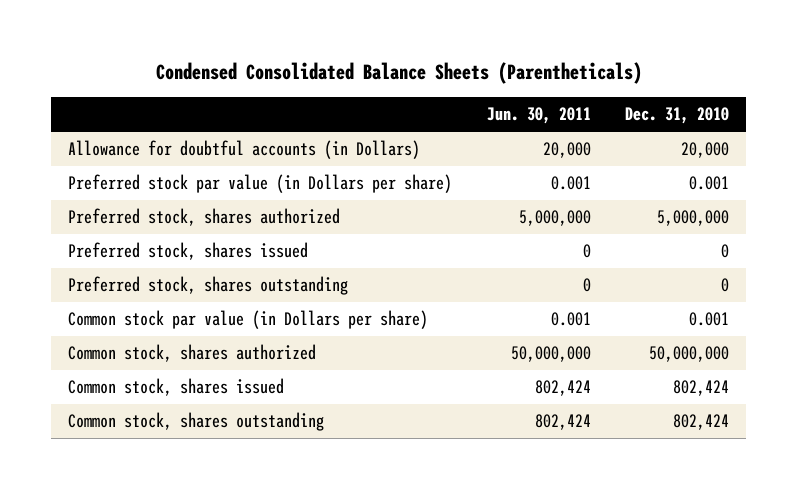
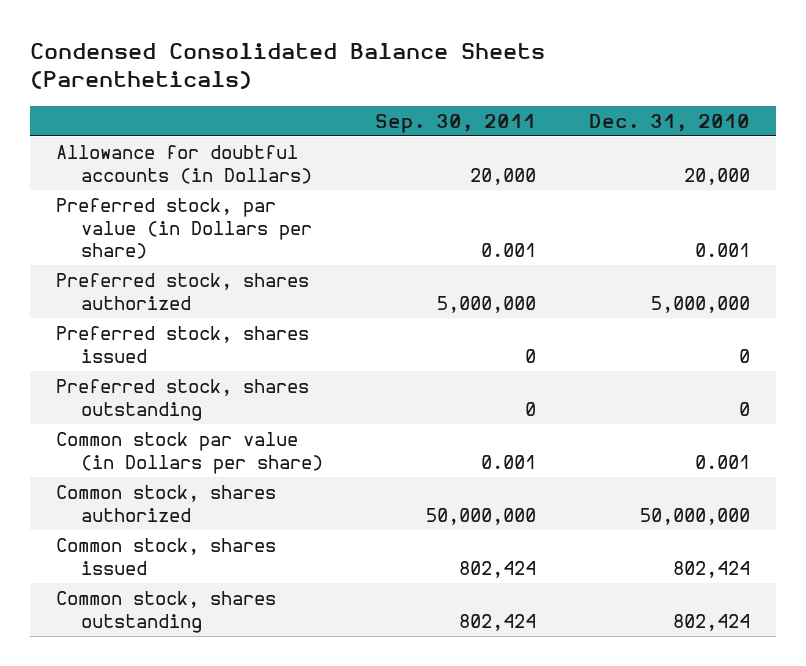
[486,107,591,125] Jun. 30, 2011 -> none
none -> [375,113,537,133] Sep. 30, 2011
[68,174,453,194] Preferred stock par value (in Dollars per share) -> [56,197,313,260] Preferred stock, par value (in Dollars per share)

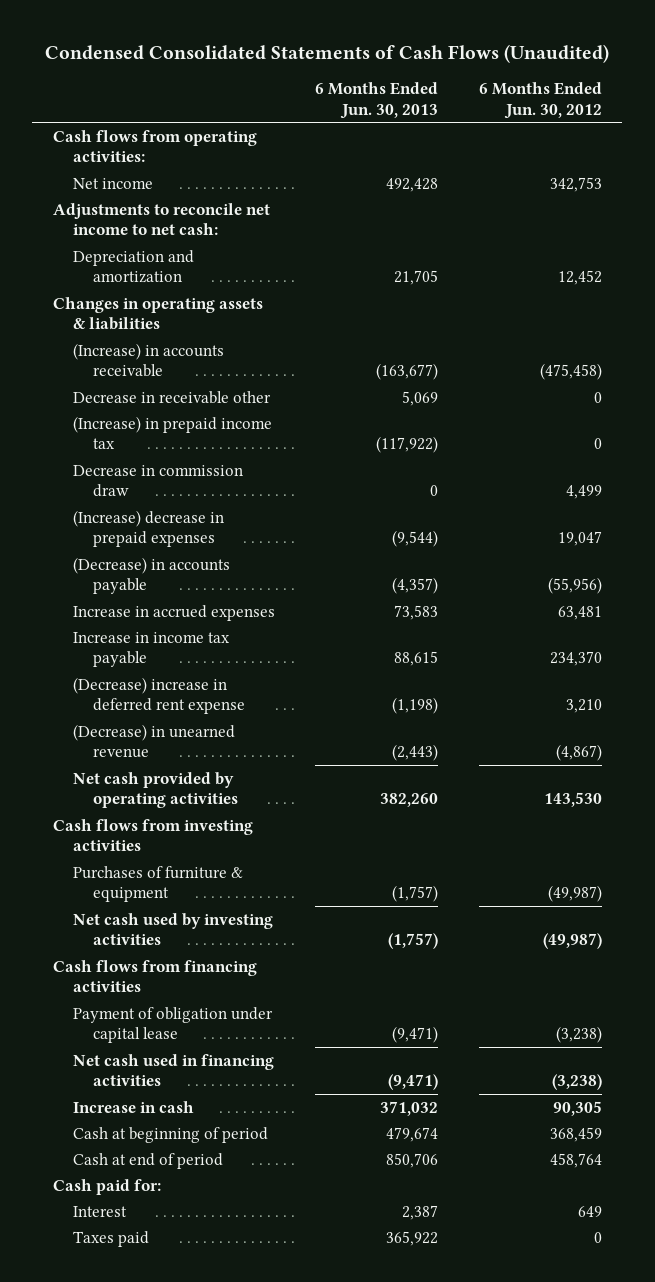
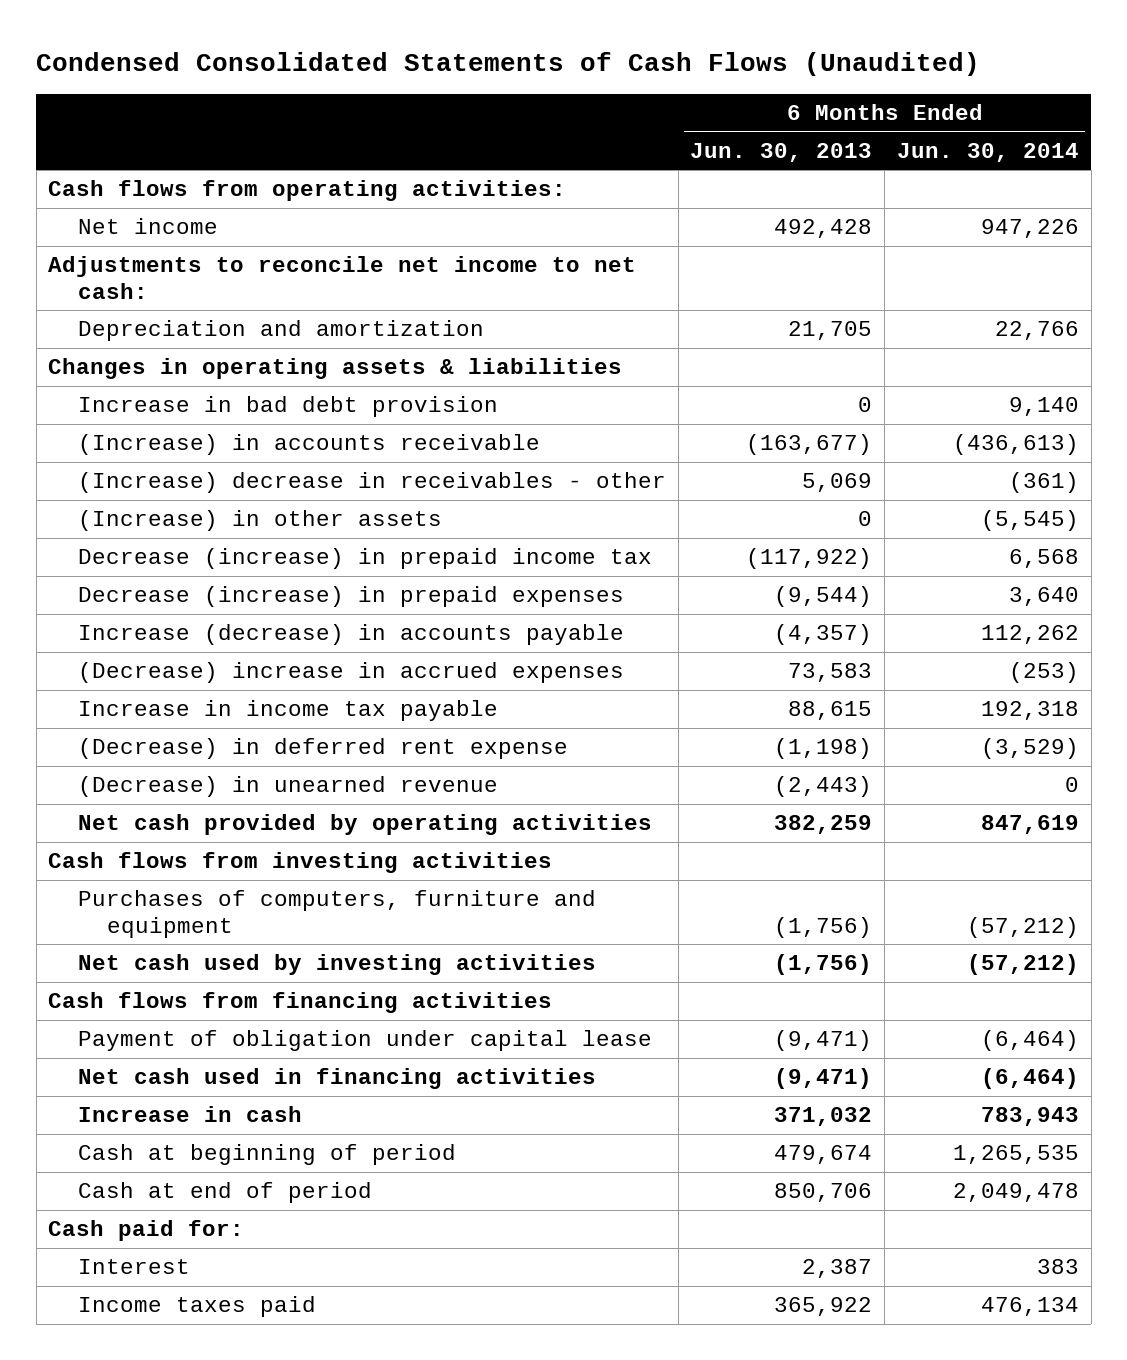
[479,82,603,119] 6 Months Ended Jun. 30, 2012 -> none
none -> [897,142,1080,162] Jun. 30, 2014
none -> [77,396,498,418] Increase in bad debt provision
[72,464,243,498] Decrease in commission draw -> none
[72,390,271,404] Decrease in receivable other -> [77,472,666,494] (Increase) decrease in receivables - other
none -> [77,510,442,532] (Increase) in other assets
[72,415,272,450] (Increase) in prepaid income tax -> [77,548,652,570] Decrease (increase) in prepaid income tax
[72,509,224,548] (Increase) decrease in prepaid expenses -> [77,586,624,608] Decrease (increase) in prepaid expenses
[72,556,230,595] (Decrease) in accounts payable -> [77,624,624,646] Increase (decrease) in accounts payable
[72,604,275,621] Increase in accrued expenses -> [77,662,624,684] (Decrease) increase in accrued expenses
[72,676,245,715] (Decrease) increase in deferred rent expense -> [77,738,568,760] (Decrease) in deferred rent expense
[380,793,439,808] 382,260 -> [774,815,873,835] 382,259
[72,865,243,903] Purchases of furniture & equipment -> [77,890,596,938] Purchases of computers, furniture and equipment
[392,885,439,903] (1,757) -> [774,916,873,938] (1,756)
[388,933,439,950] (1,757) -> [774,954,873,976] (1,756)
[72,1230,149,1247] Taxes paid -> [77,1296,316,1318] Income taxes paid

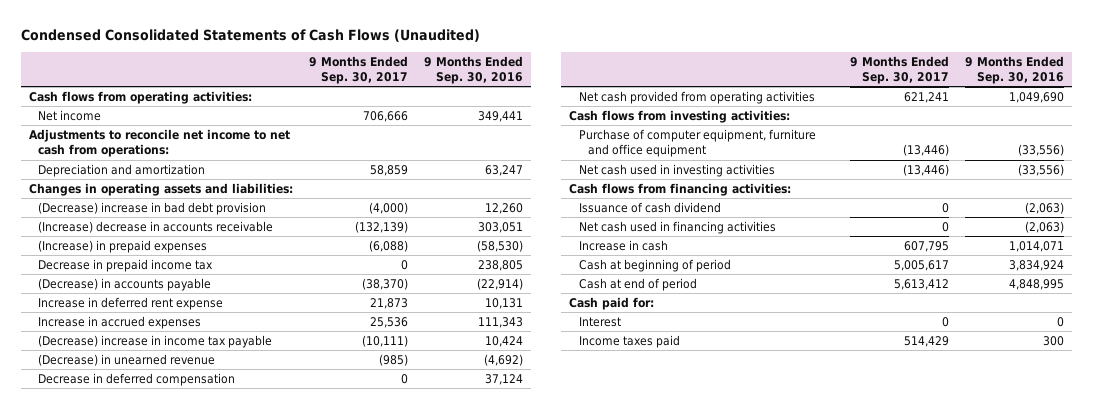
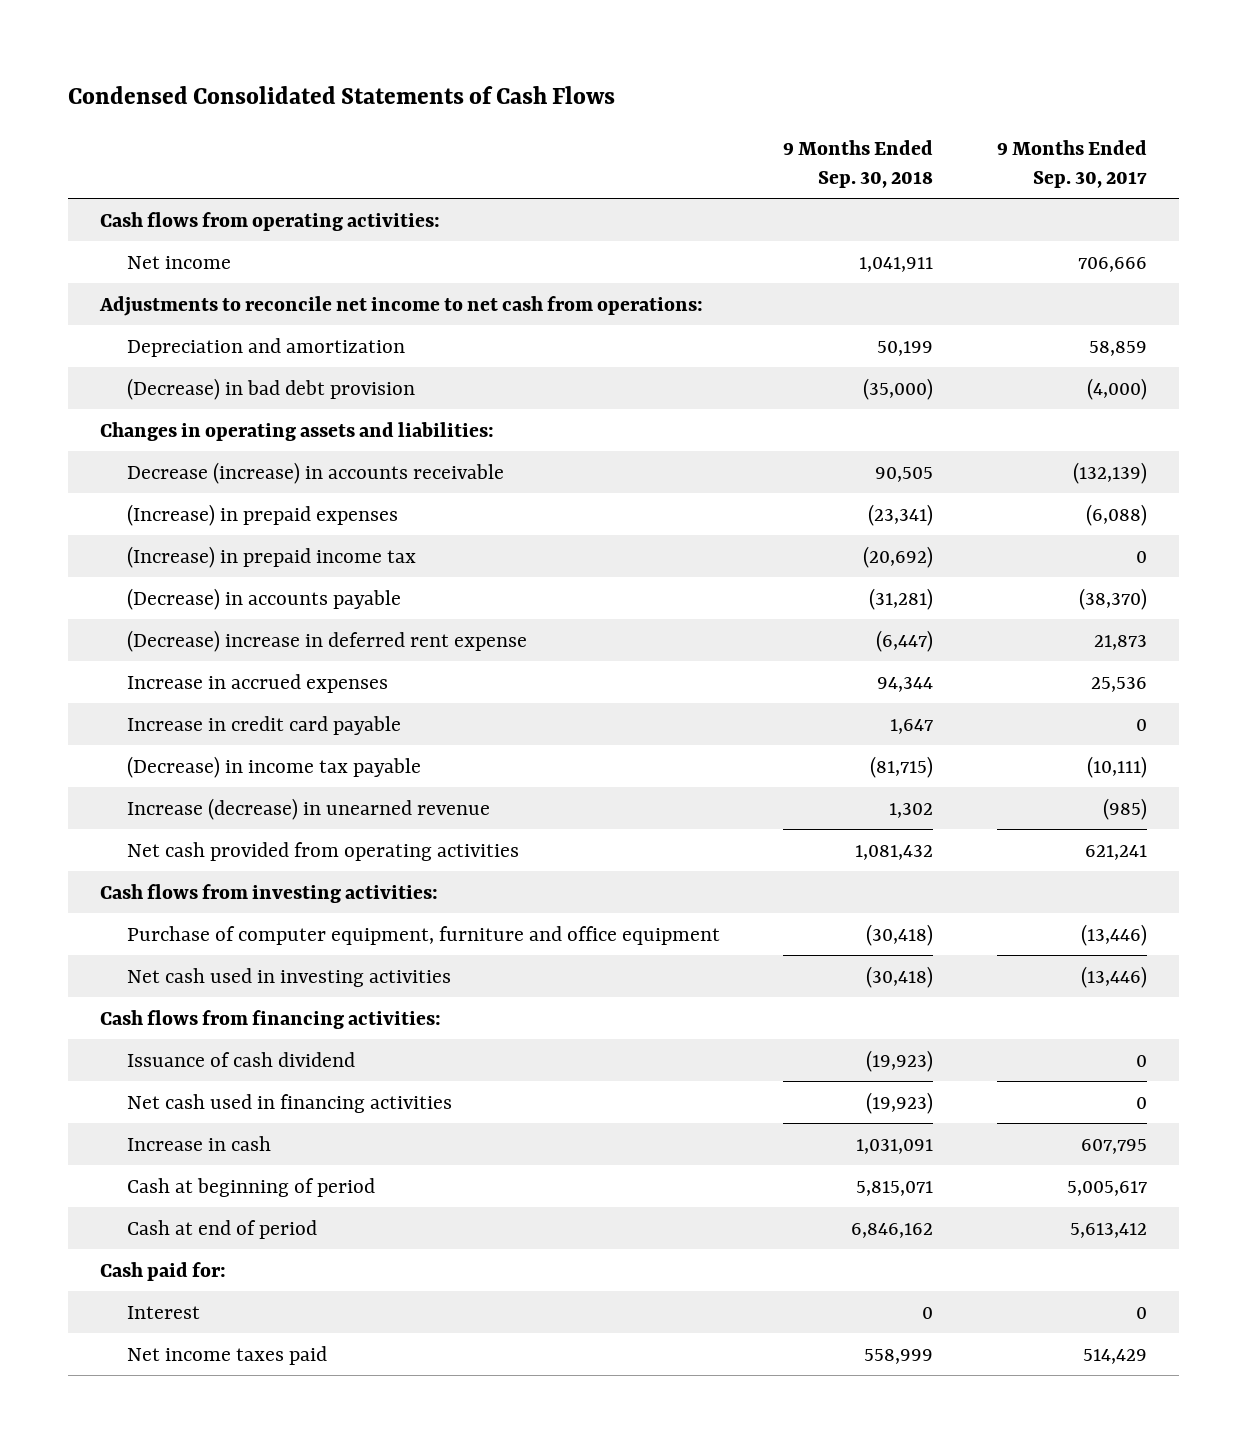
[20,28,480,42] Condensed Consolidated Statements of Cash Flows (Unaudited) -> [68,86,616,105] Condensed Consolidated Statements of Cash Flows
[424,55,524,85] 9 Months Ended Sep. 30, 2016 -> none
none -> [783,139,934,188] 9 Months Ended Sep. 30, 2018
none -> [126,377,415,400] (Decrease) in bad debt provision
[38,202,267,216] (Decrease) increase in bad debt provision -> none
[38,221,274,234] (Increase) decrease in accounts receivable -> [126,461,504,484] Decrease (increase) in accounts receivable
[38,259,214,273] Decrease in prepaid income tax -> [126,545,416,568] (Increase) in prepaid income tax
[38,297,224,311] Increase in deferred rent expense -> [126,629,527,652] (Decrease) increase in deferred rent expense
[38,373,236,387] Decrease in deferred compensation -> none
none -> [126,715,401,735] Increase in credit card payable
[38,335,273,349] (Decrease) increase in income tax payable -> [126,755,421,778] (Decrease) in income tax payable
[38,354,216,367] (Decrease) in unearned revenue -> [126,797,490,820] Increase (decrease) in unearned revenue
[578,335,680,349] Income taxes paid -> [126,1345,327,1365] Net income taxes paid

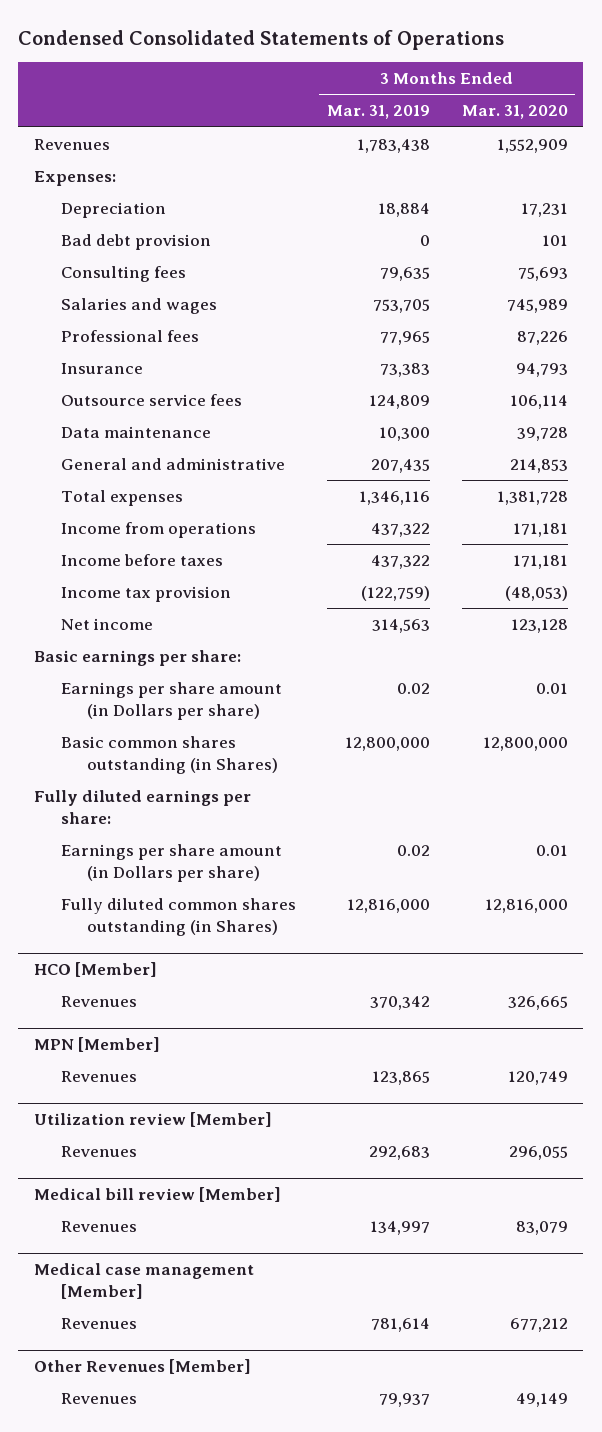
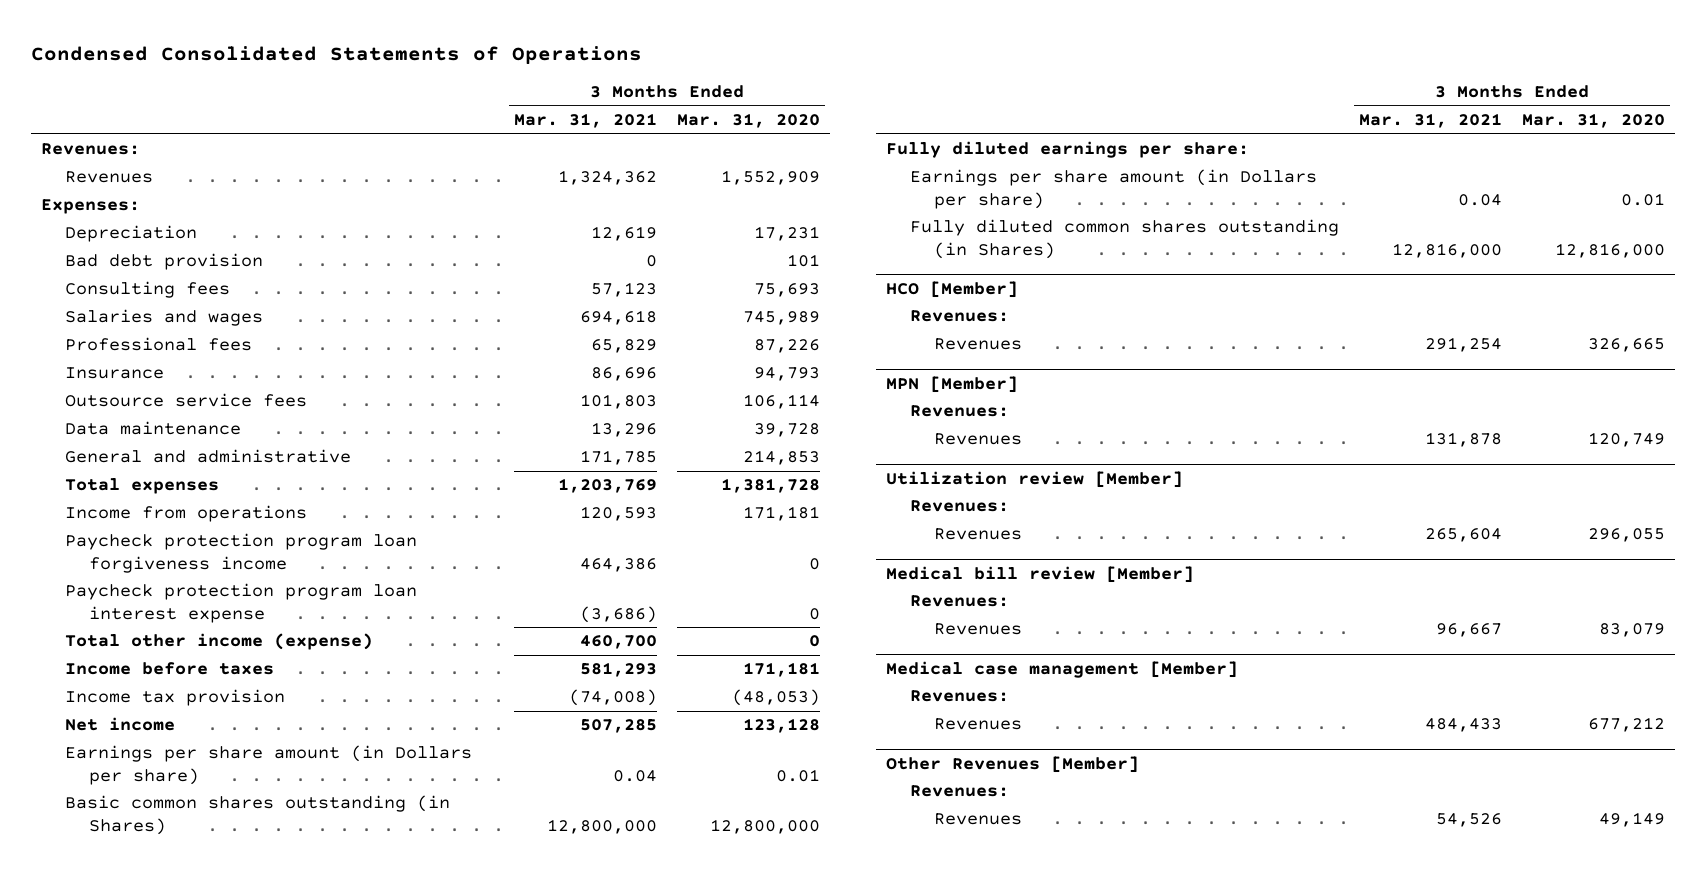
[327,105,431,120] Mar. 31, 2019 -> none
none -> [514,113,658,129] Mar. 31, 2021
none -> [41,143,141,156] Revenues:
none -> [64,533,417,573] Paycheck protection program loan forgiveness income
none -> [64,583,417,623] Paycheck protection program loan interest expense
none -> [64,633,373,651] Total other income (expense)
[34,649,242,666] Basic earnings per share: -> none
none -> [909,310,1009,323] Revenues:
none -> [909,405,1009,418] Revenues:
none -> [909,500,1009,513] Revenues:
none -> [909,595,1009,608] Revenues:
none -> [909,690,1009,703] Revenues:
none -> [909,785,1009,798] Revenues:

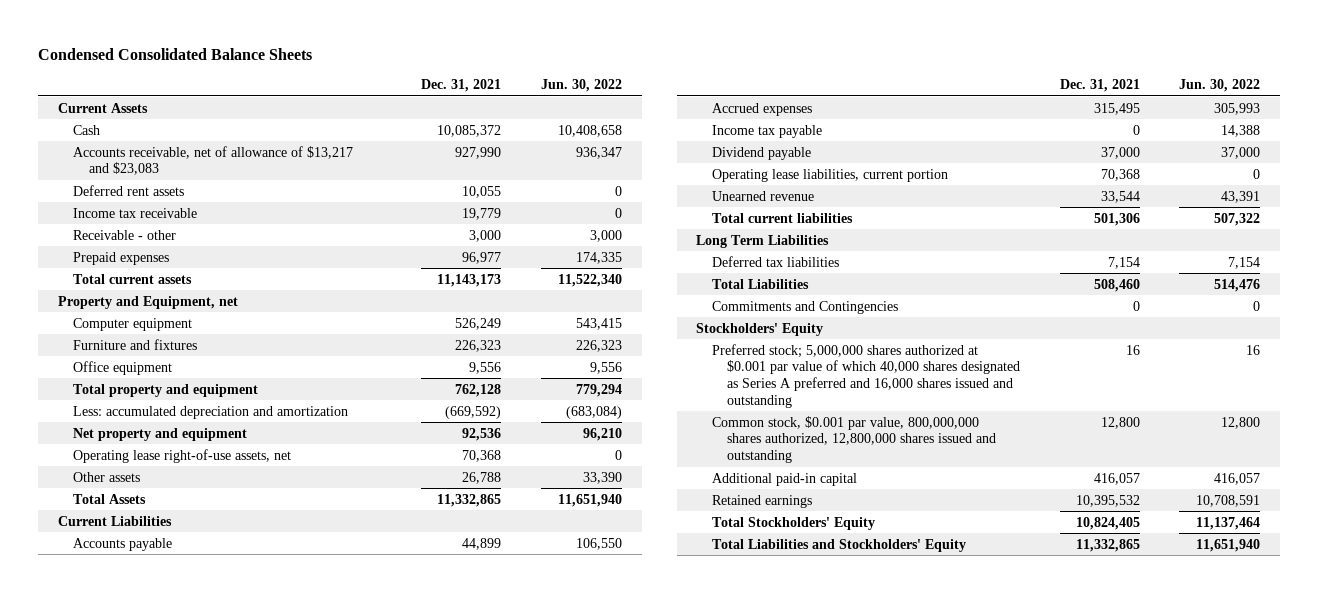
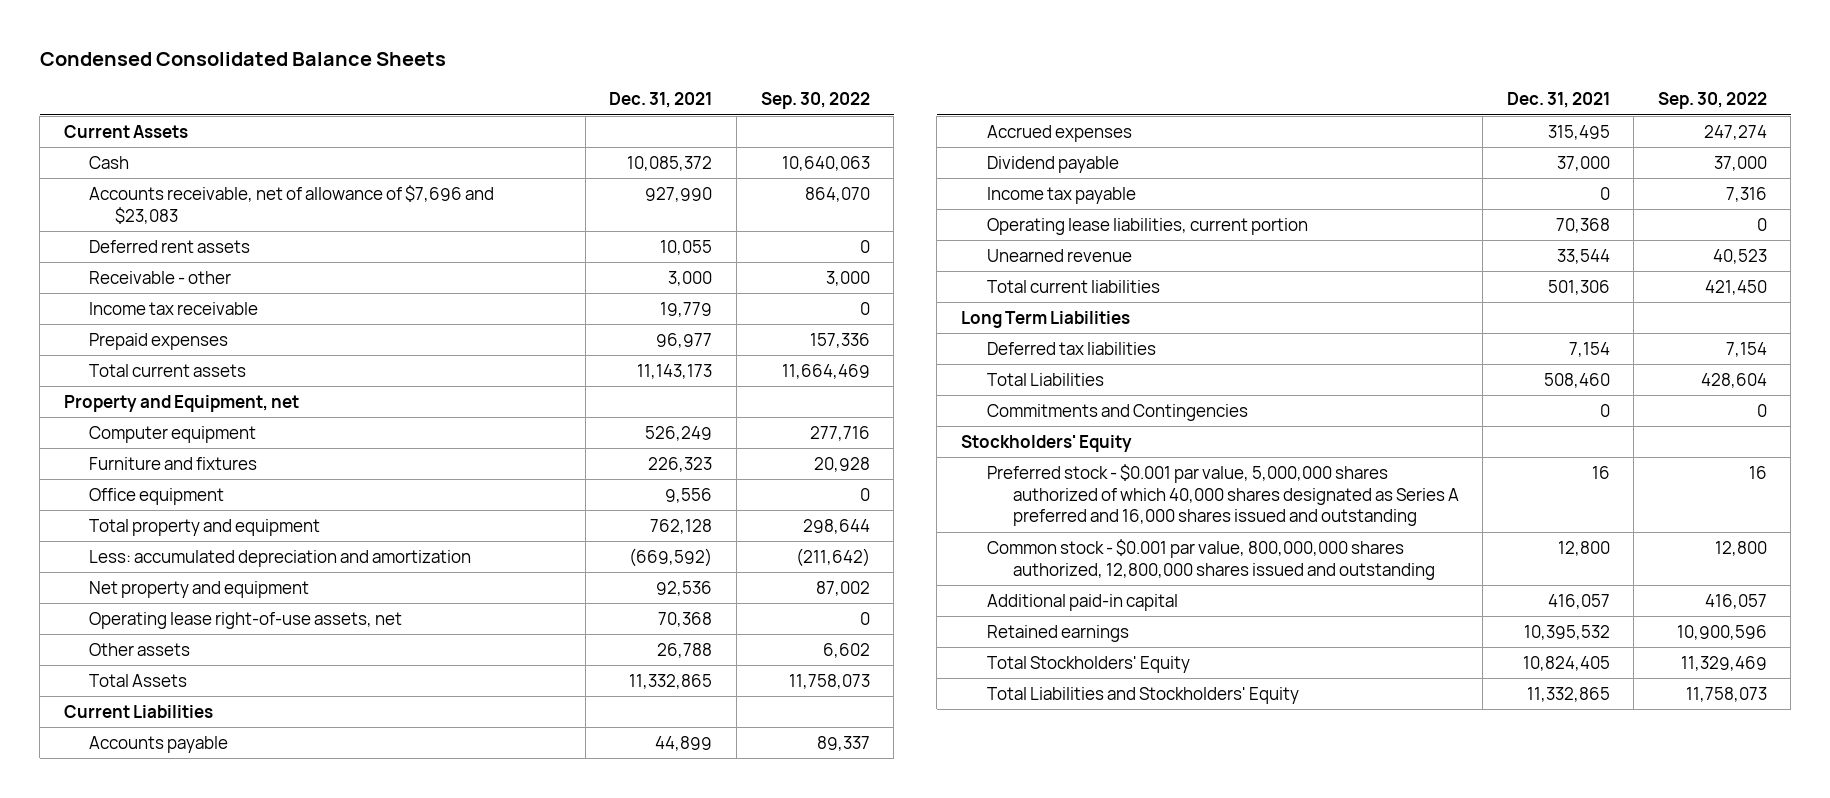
[541,78,623,92] Jun. 30, 2022 -> none
none -> [760,92,870,110] Sep. 30, 2022
[73,145,354,176] Accounts receivable, net of allowance of $13,217 and $23,083 -> [89,184,495,224] Accounts receivable, net of allowance of $7,696 and $23,083
[73,207,198,218] Income tax receivable -> [89,301,259,315] Income tax receivable
[711,124,822,138] Income tax payable -> [986,186,1136,204] Income tax payable
[711,343,1020,408] Preferred stock; 5,000,000 shares authorized at $0.001 par value of which 40,000 shares designated as Series A preferred and 16,000 shares issued and outstanding -> [986,463,1459,527] Preferred stock - $0.001 par value, 5,000,000 shares authorized of which 40,000 shares designated as Series A preferred and 16,000 shares issued and outstanding
[711,415,996,464] Common stock, $0.001 par value, 800,000,000 shares authorized, 12,800,000 shares issued and outstanding -> [986,538,1435,580] Common stock - $0.001 par value, 800,000,000 shares authorized, 12,800,000 shares issued and outstanding

